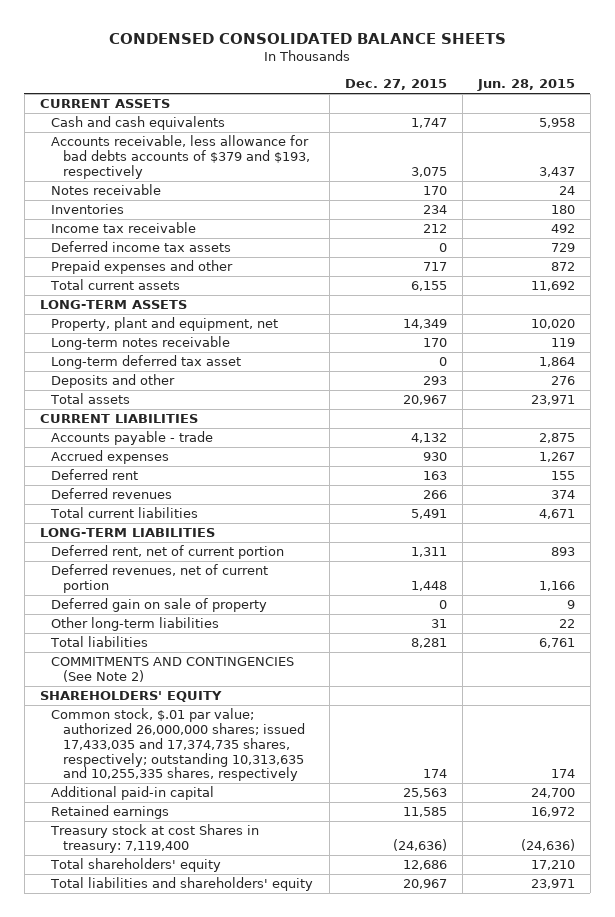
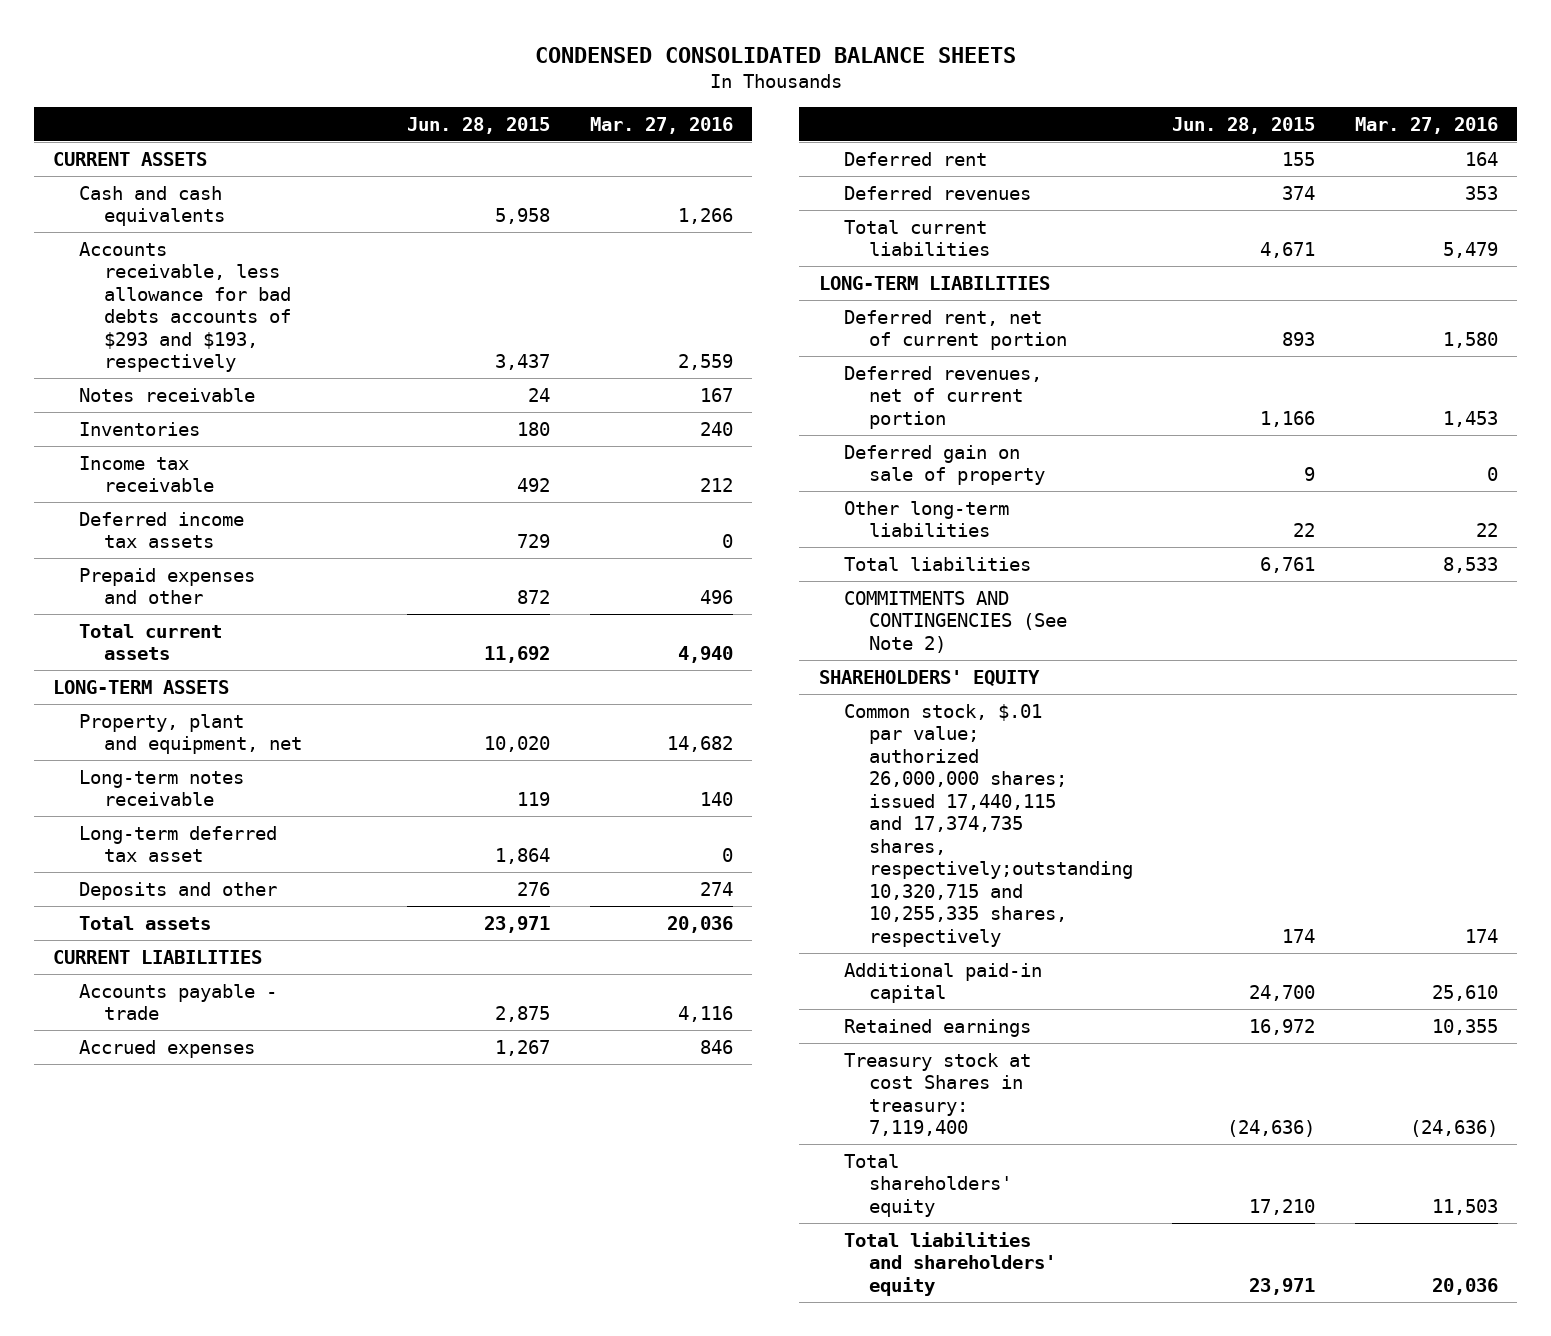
[344,79,447,91] Dec. 27, 2015 -> none
none -> [589,116,733,134] Mar. 27, 2016
[51,135,310,179] Accounts receivable, less allowance for bad debts accounts of $379 and $193, respectively -> [78,241,292,373] Accounts receivable, less allowance for bad debts accounts of $293 and $193, respectively
[51,708,305,782] Common stock, $.01 par value; authorized 26,000,000 shares; issued 17,433,035 and 17,374,735 shares, respectively; outstanding 10,313,635 and 10,255,335 shares, respectively -> [843,703,1134,947] Common stock, $.01 par value; authorized 26,000,000 shares; issued 17,440,115 and 17,374,735 shares, respectively;outstanding 10,320,715 and 10,255,335 shares, respectively

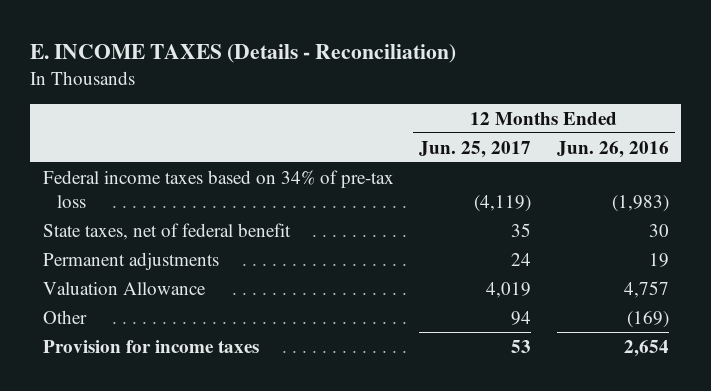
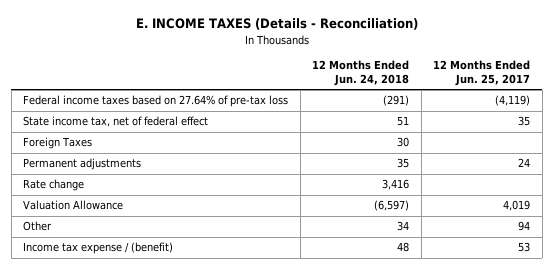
[556,140,669,158] Jun. 26, 2016 -> none
none -> [312,60,410,87] 12 Months Ended Jun. 24, 2018
[42,169,394,209] Federal income taxes based on 34% of pre-tax loss -> [23,95,289,108] Federal income taxes based on 27.64% of pre-tax loss
[42,222,291,240] State taxes, net of federal benefit -> [23,116,209,128] State income tax, net of federal effect
none -> [23,137,93,150] Foreign Taxes
none -> [23,179,85,192] Rate change
[42,339,259,353] Provision for income taxes -> none
none -> [23,242,174,255] Income tax expense / (benefit)

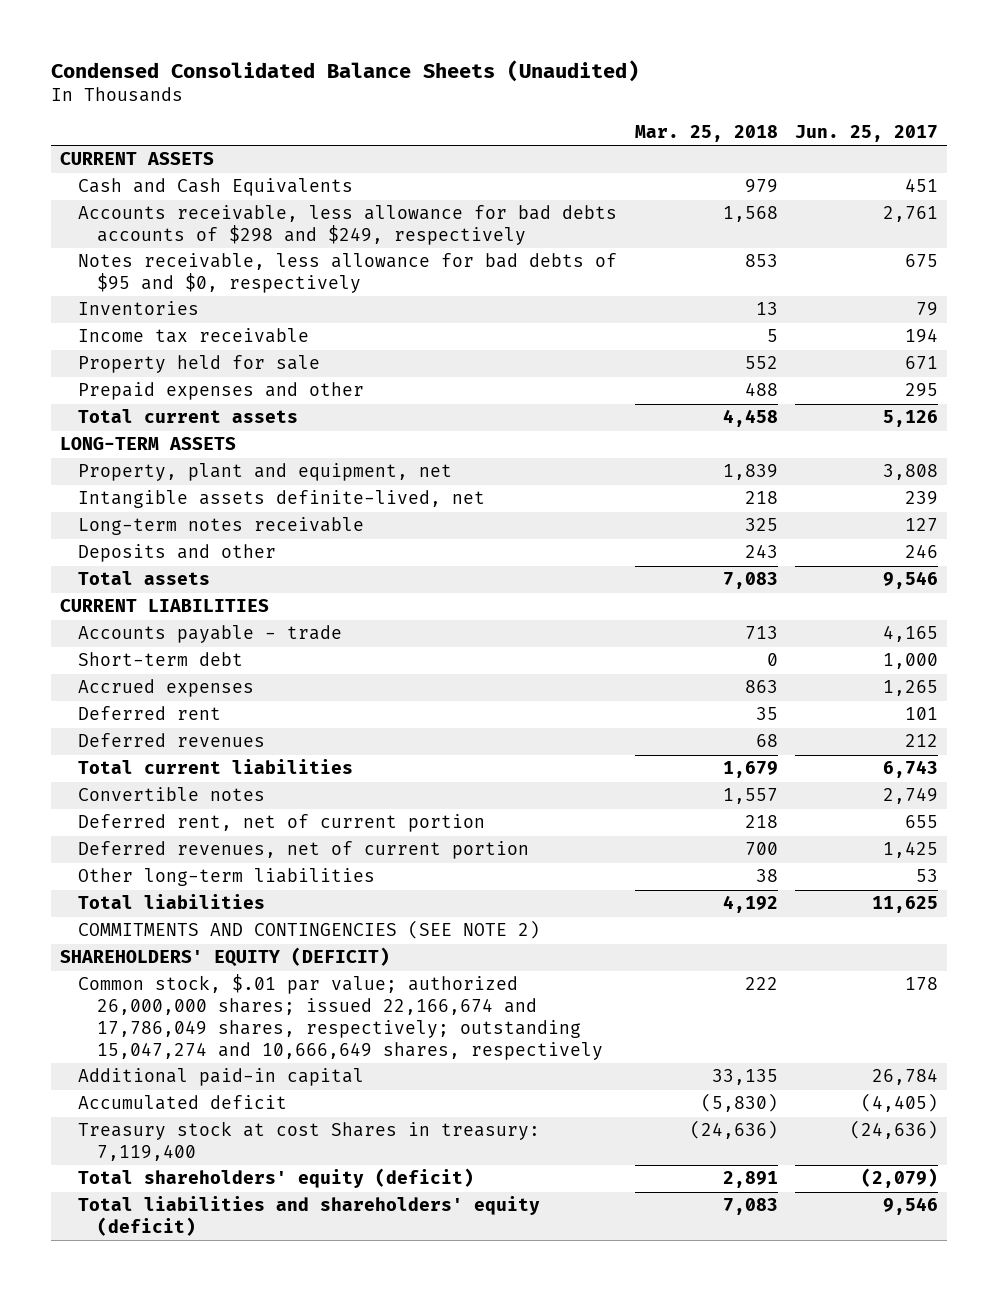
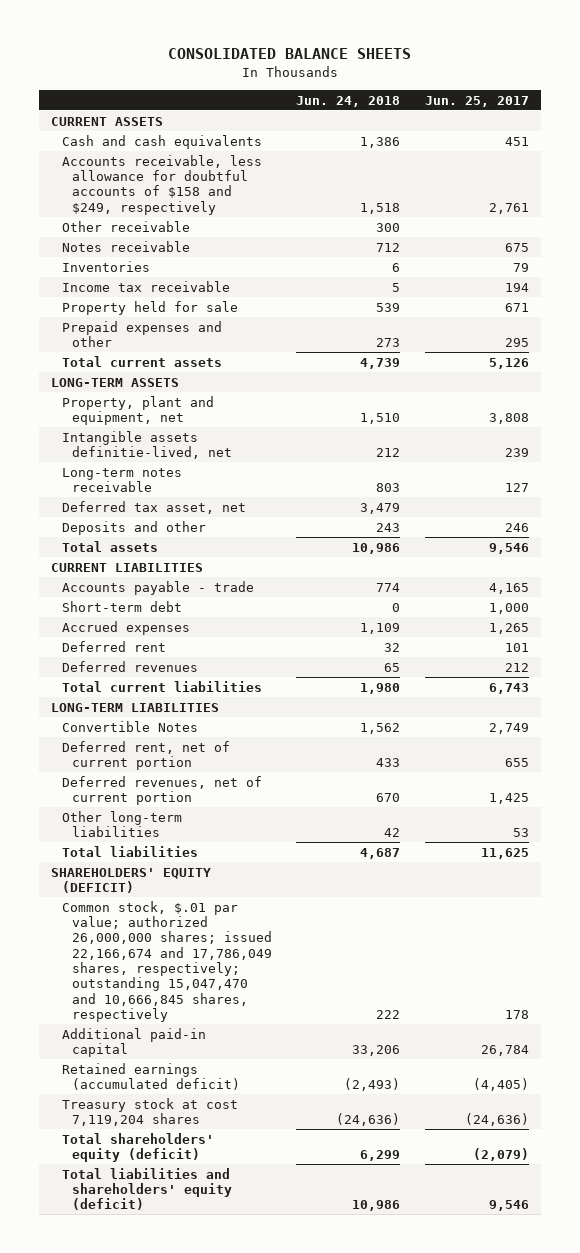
[51,60,640,83] Condensed Consolidated Balance Sheets (Unaudited) -> [168,48,412,60] CONSOLIDATED BALANCE SHEETS
[634,125,778,143] Mar. 25, 2018 -> none
none -> [296,95,401,107] Jun. 24, 2018
[78,178,354,197] Cash and Cash Equivalents -> [61,134,262,149] Cash and cash equivalents
[78,205,618,246] Accounts receivable, less allowance for bad debts accounts of $298 and $249, respectively -> [61,154,262,215] Accounts receivable, less allowance for doubtful accounts of $158 and $249, respectively
none -> [61,220,190,232] Other receivable
[78,253,618,294] Notes receivable, less allowance for bad debts of $95 and $0, respectively -> [61,240,190,252] Notes receivable
[78,490,486,509] Intangible assets definite-lived, net -> [61,430,232,459] Intangible assets definitie-lived, net
none -> [61,500,246,514] Deferred tax asset, net
none -> [51,702,220,712] LONG-TERM LIABILITIES
[78,787,266,802] Convertible notes -> [61,720,198,732] Convertible Notes
[78,920,541,940] COMMITMENTS AND CONTINGENCIES (SEE NOTE 2) -> none
[78,974,604,1060] Common stock, $.01 par value; authorized 26,000,000 shares; issued 22,166,674 and 17,786,049 shares, respectively; outstanding 15,047,274 and 10,666,649 shares, respectively -> [61,900,272,1022] Common stock, $.01 par value; authorized 26,000,000 shares; issued 22,166,674 and 17,786,049 shares, respectively; outstanding 15,047,470 and 10,666,845 shares, respectively
[78,1095,288,1111] Accumulated deficit -> [61,1062,240,1090] Retained earnings (accumulated deficit)
[78,1121,541,1162] Treasury stock at cost Shares in treasury: 7,119,400 -> [61,1097,238,1126] Treasury stock at cost 7,119,204 shares

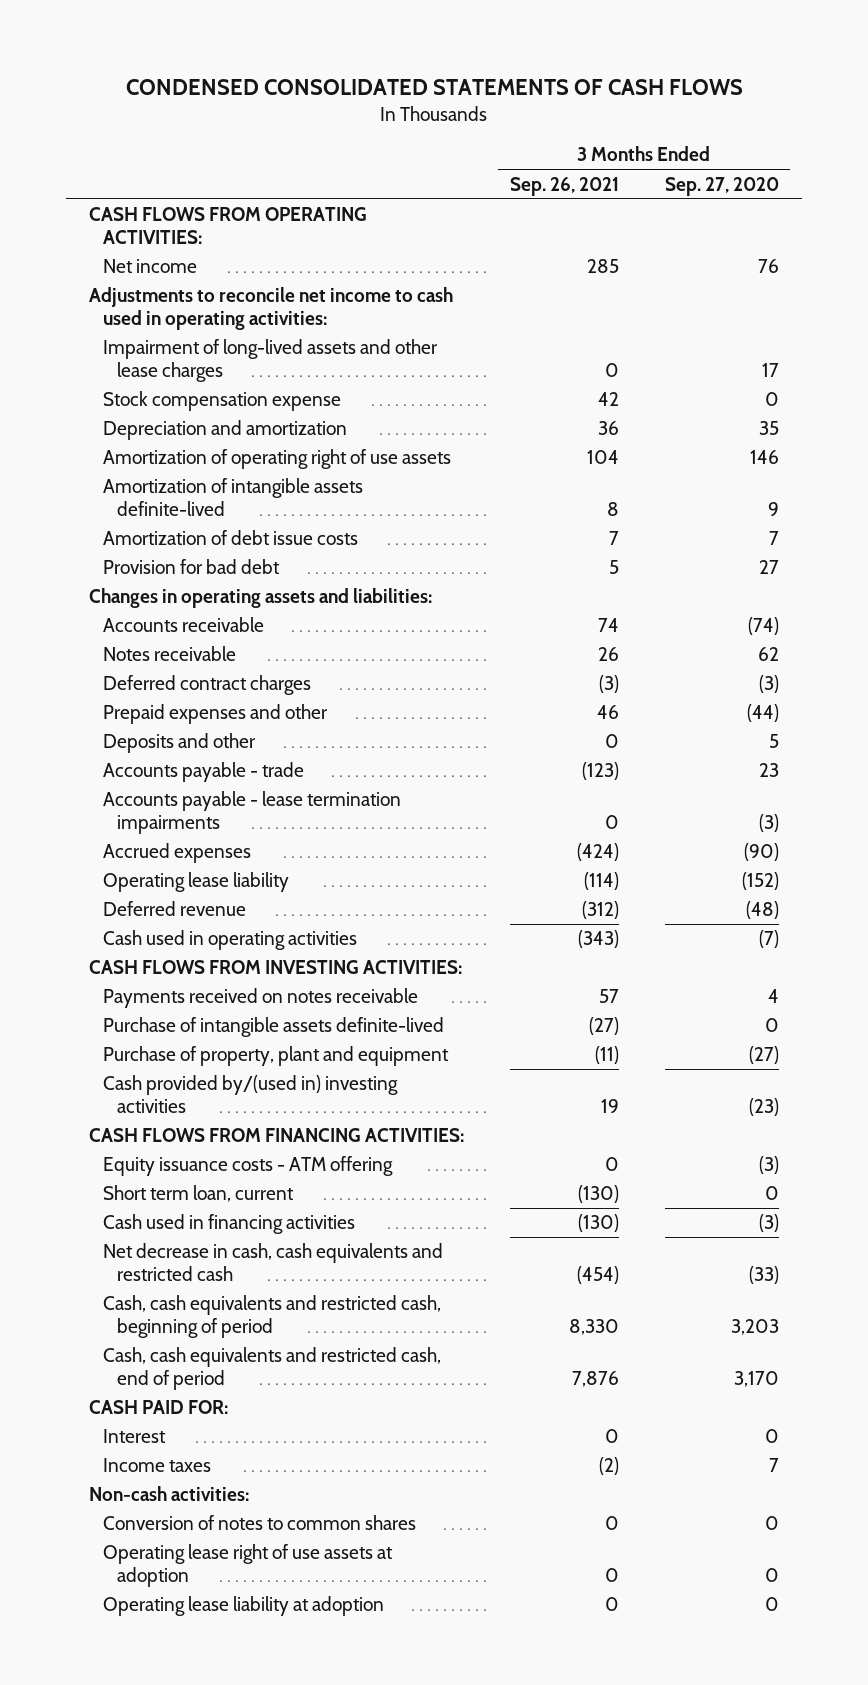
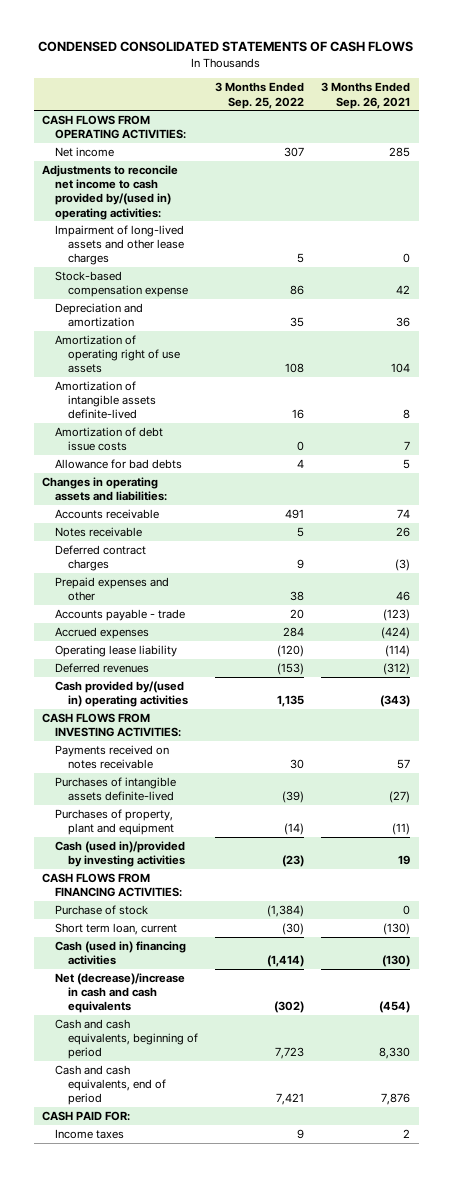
[664,176,779,196] Sep. 27, 2020 -> none
none -> [215,82,305,109] 3 Months Ended Sep. 25, 2022
[88,287,453,330] Adjustments to reconcile net income to cash used in operating activities: -> [42,164,179,220] Adjustments to reconcile net income to cash provided by/(used in) operating activities:
[102,391,341,412] Stock compensation expense -> [55,270,189,298] Stock-based compensation expense
[102,559,280,575] Provision for bad debt -> [55,458,183,469] Allowance for bad debts
[102,733,256,754] Deposits and other -> none
[102,791,401,834] Accounts payable - lease termination impairments -> none
[102,901,246,917] Deferred revenue -> [55,662,150,673] Deferred revenues
[102,930,357,951] Cash used in operating activities -> [55,680,189,708] Cash provided by/(used in) operating activities
[102,1017,444,1038] Purchase of intangible assets definite-lived -> [55,776,177,802] Purchases of intangible assets definite-lived
[102,1046,449,1067] Purchase of property, plant and equipment -> [55,808,175,836] Purchases of property, plant and equipment
[102,1075,398,1113] Cash provided by/(used in) investing activities -> [55,840,186,868] Cash (used in)/provided by investing activities
[102,1156,393,1177] Equity issuance costs - ATM offering -> none
none -> [55,904,149,915] Purchase of stock
[102,1214,355,1235] Cash used in financing activities -> [55,940,187,966] Cash (used in) financing activities
[102,1243,443,1281] Net decrease in cash, cash equivalents and restricted cash -> [55,972,186,1014] Net (decrease)/increase in cash and cash equivalents
[102,1295,441,1338] Cash, cash equivalents and restricted cash, beginning of period -> [55,1018,199,1060] Cash and cash equivalents, beginning of period
[102,1347,441,1390] Cash, cash equivalents and restricted cash, end of period -> [55,1064,167,1106] Cash and cash equivalents, end of period
[102,1429,166,1444] Interest -> none
[88,1486,249,1502] Non-cash activities: -> none
[102,1515,416,1531] Conversion of notes to common shares -> none
[102,1544,393,1587] Operating lease right of use assets at adoption -> none
[102,1596,384,1617] Operating lease liability at adoption -> none
[598,1457,619,1476] (2) -> [403,1128,411,1138] 2

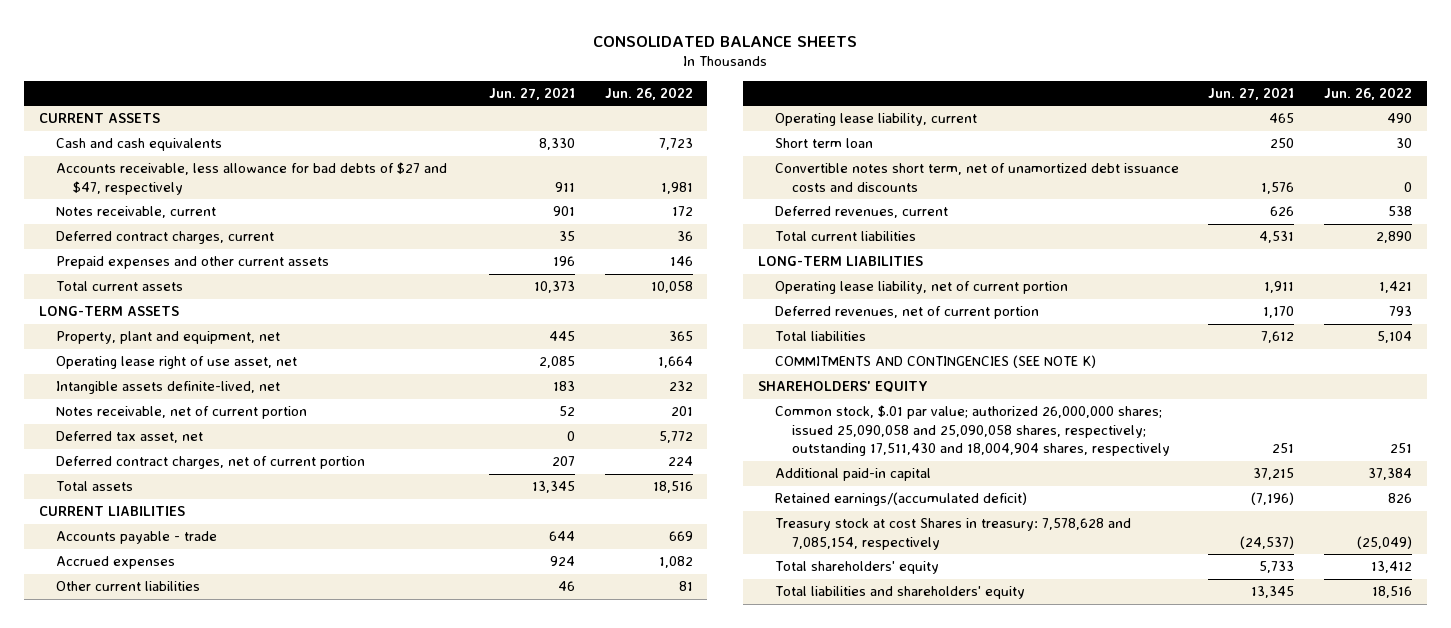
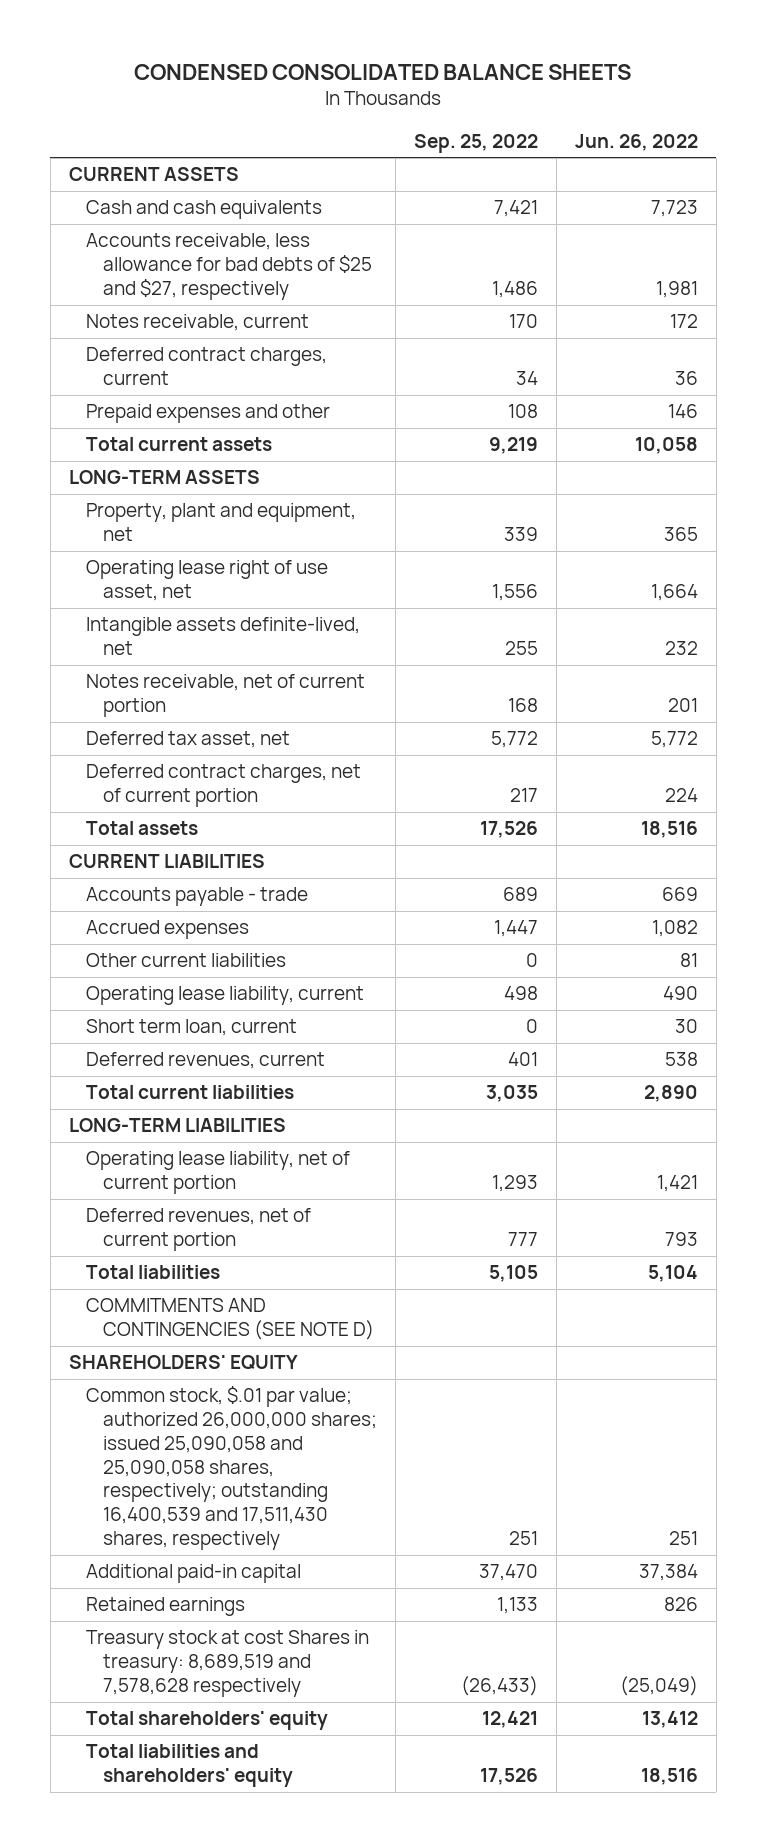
[593,35,858,47] CONSOLIDATED BALANCE SHEETS -> [134,63,632,80] CONDENSED CONSOLIDATED BALANCE SHEETS
[489,86,576,100] Jun. 27, 2021 -> none
none -> [414,133,539,153] Sep. 25, 2022
[55,162,447,195] Accounts receivable, less allowance for bad debts of $27 and $47, respectively -> [86,233,373,300] Accounts receivable, less allowance for bad debts of $25 and $27, respectively
[55,256,329,270] Prepaid expenses and other current assets -> [86,404,331,424] Prepaid expenses and other
[775,163,1180,192] Convertible notes short term, net of unamortized debt issuance costs and discounts -> none
[775,138,874,149] Short term loan -> [86,1019,298,1037] Short term loan, current
[775,355,1097,369] COMMITMENTS AND CONTINGENCIES (SEE NOTE K) -> [86,1298,375,1341] COMMITMENTS AND CONTINGENCIES (SEE NOTE D)
[775,405,1171,457] Common stock, $.01 par value; authorized 26,000,000 shares; issued 25,090,058 and 25,090,058 shares, respectively; outstanding 17,511,430 and 18,004,904 shares, respectively -> [86,1386,378,1550] Common stock, $.01 par value; authorized 26,000,000 shares; issued 25,090,058 and 25,090,058 shares, respectively; outstanding 16,400,539 and 17,511,430 shares, respectively
[775,492,1028,507] Retained earnings/(accumulated deficit) -> [86,1597,246,1617] Retained earnings
[775,518,1132,550] Treasury stock at cost Shares in treasury: 7,578,628 and 7,085,154, respectively -> [86,1630,370,1697] Treasury stock at cost Shares in treasury: 8,689,519 and 7,578,628 respectively

